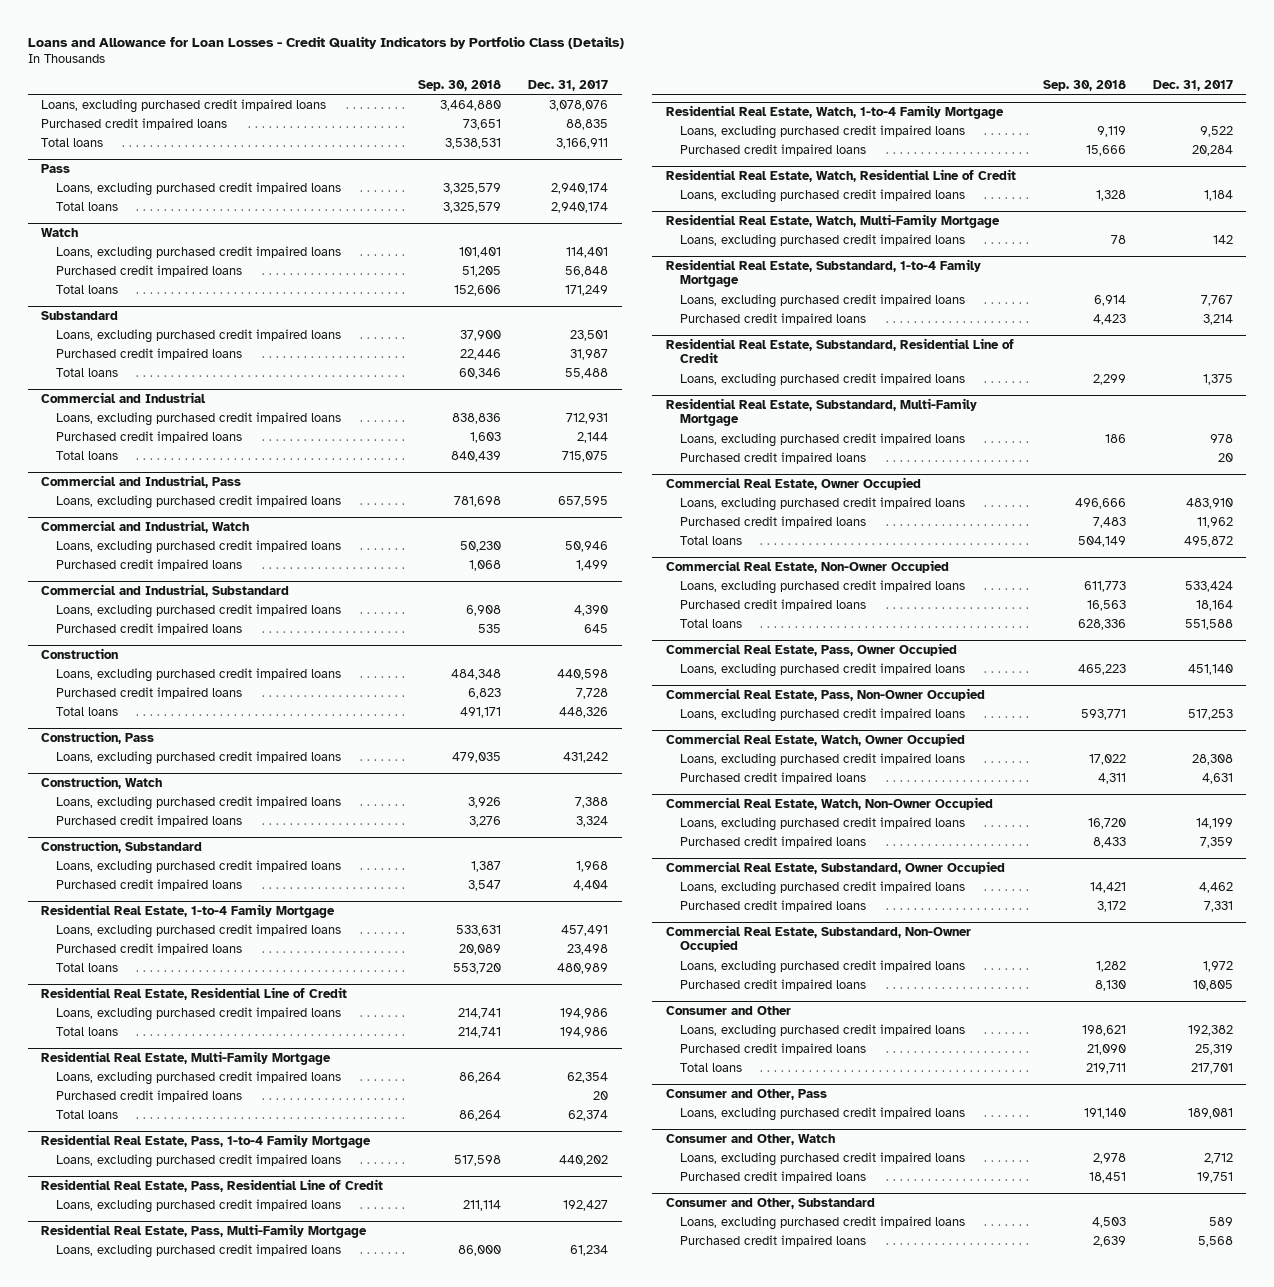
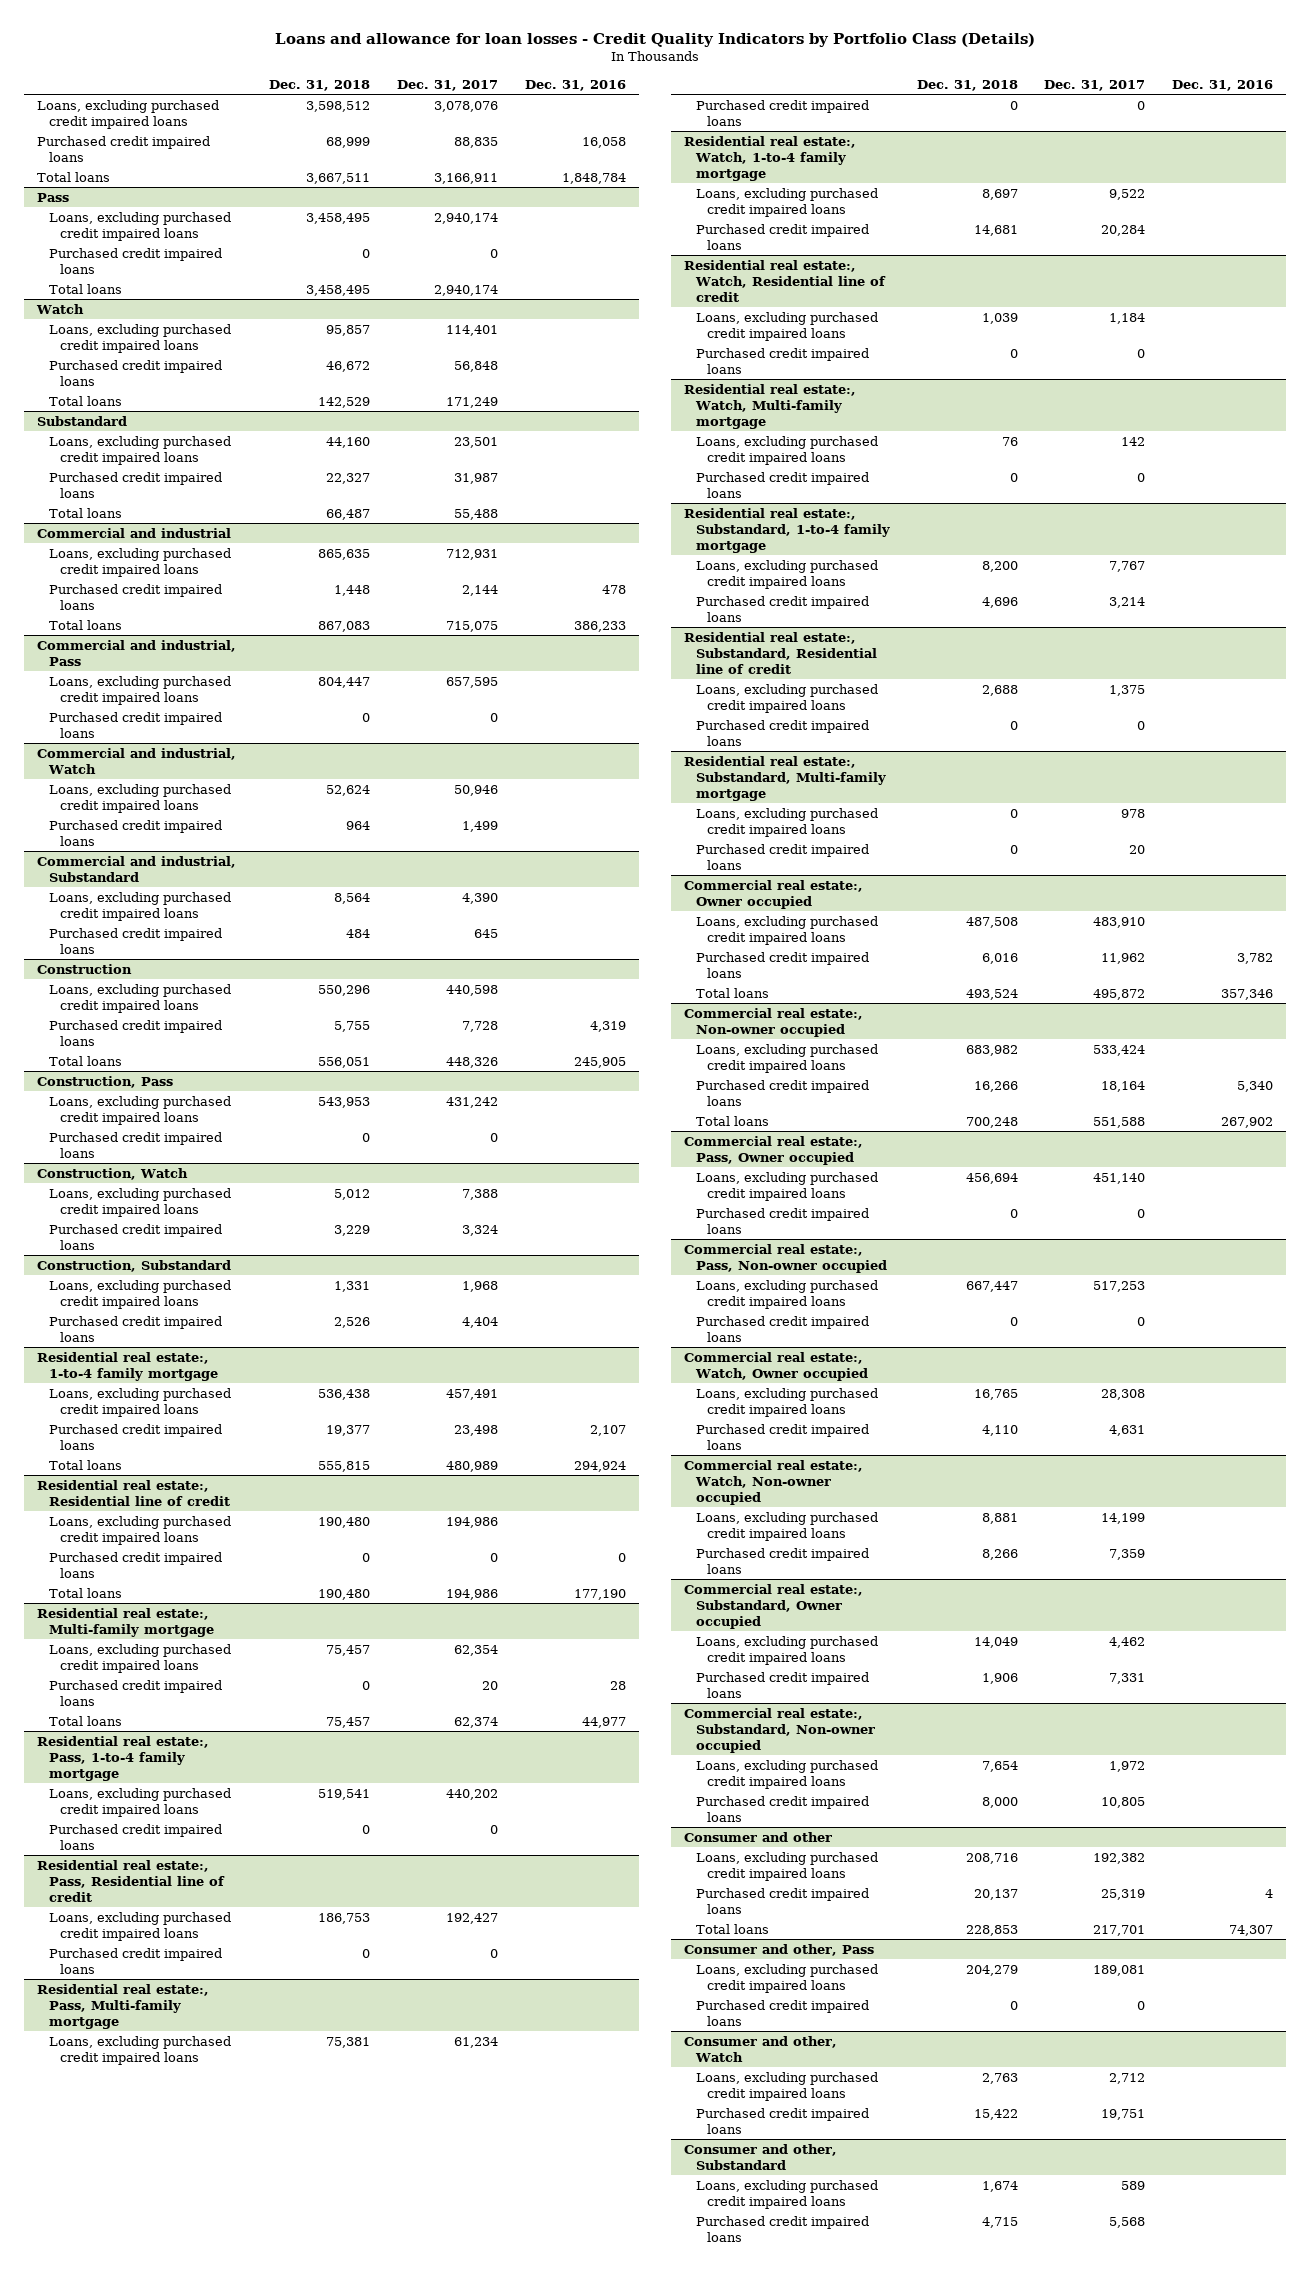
[27,35,624,49] Loans and Allowance for Loan Losses - Credit Quality Indicators by Portfolio Class (Details) -> [274,32,1035,47] Loans and allowance for loan losses - Credit Quality Indicators by Portfolio Class (Details)
[418,80,502,92] Sep. 30, 2018 -> none
none -> [269,79,371,91] Dec. 31, 2018
none -> [524,79,626,91] Dec. 31, 2016
none -> [48,247,222,274] Purchased credit impaired loans
[41,391,207,403] Commercial and Industrial -> [37,527,232,538] Commercial and industrial
[41,474,242,488] Commercial and Industrial, Pass -> [37,639,237,666] Commercial and industrial, Pass
none -> [48,711,222,738] Purchased credit impaired loans
[41,519,250,533] Commercial and Industrial, Watch -> [37,747,237,774] Commercial and industrial, Watch
[41,583,290,597] Commercial and Industrial, Substandard -> [37,855,237,882] Commercial and industrial, Substandard
none -> [48,1131,222,1158] Purchased credit impaired loans
[41,903,336,918] Residential Real Estate, 1-to-4 Family Mortgage -> [37,1351,218,1381] Residential real estate:, 1-to-4 family mortgage
[41,986,348,1000] Residential Real Estate, Residential Line of Credit -> [37,1479,230,1506] Residential real estate:, Residential line of credit
none -> [48,1551,222,1578] Purchased credit impaired loans
[41,1050,332,1065] Residential Real Estate, Multi-Family Mortgage -> [37,1607,214,1637] Residential real estate:, Multi-family mortgage
[41,1133,372,1148] Residential Real Estate, Pass, 1-to-4 Family Mortgage -> [37,1735,210,1781] Residential real estate:, Pass, 1-to-4 family mortgage
none -> [48,1823,222,1850] Purchased credit impaired loans
[41,1178,384,1192] Residential Real Estate, Pass, Residential Line of Credit -> [37,1859,225,1902] Residential real estate:, Pass, Residential line of credit
none -> [48,1947,222,1974] Purchased credit impaired loans
[41,1223,368,1238] Residential Real Estate, Pass, Multi-Family Mortgage -> [37,1983,210,2029] Residential real estate:, Pass, Multi-family mortgage
none -> [695,99,869,126] Purchased credit impaired loans
[665,104,1004,119] Residential Real Estate, Watch, 1-to-4 Family Mortgage -> [684,135,857,181] Residential real estate:, Watch, 1-to-4 family mortgage
[665,168,1016,182] Residential Real Estate, Watch, Residential Line of Credit -> [684,259,886,302] Residential real estate:, Watch, Residential line of credit
none -> [695,347,869,374] Purchased credit impaired loans
[665,213,1000,228] Residential Real Estate, Watch, Multi-Family Mortgage -> [684,383,857,429] Residential real estate:, Watch, Multi-family mortgage
none -> [695,471,869,498] Purchased credit impaired loans
[665,258,981,288] Residential Real Estate, Substandard, 1-to-4 Family Mortgage -> [684,507,890,553] Residential real estate:, Substandard, 1-to-4 family mortgage
[665,337,1014,364] Residential Real Estate, Substandard, Residential Line of Credit -> [684,631,877,674] Residential real estate:, Substandard, Residential line of credit
none -> [695,719,869,746] Purchased credit impaired loans
[665,397,977,427] Residential Real Estate, Substandard, Multi-Family Mortgage -> [684,755,886,801] Residential real estate:, Substandard, Multi-family mortgage
[665,476,921,490] Commercial Real Estate, Owner Occupied -> [684,879,864,909] Commercial real estate:, Owner occupied
[665,559,949,573] Commercial Real Estate, Non-Owner Occupied -> [684,1007,864,1037] Commercial real estate:, Non-owner occupied
[665,642,957,656] Commercial Real Estate, Pass, Owner Occupied -> [684,1135,864,1165] Commercial real estate:, Pass, Owner occupied
none -> [695,1207,869,1234] Purchased credit impaired loans
[665,687,985,701] Commercial Real Estate, Pass, Non-Owner Occupied -> [684,1243,887,1273] Commercial real estate:, Pass, Non-owner occupied
none -> [695,1315,869,1342] Purchased credit impaired loans
[665,732,965,746] Commercial Real Estate, Watch, Owner Occupied -> [684,1351,868,1381] Commercial real estate:, Watch, Owner occupied
[665,796,993,810] Commercial Real Estate, Watch, Non-Owner Occupied -> [684,1459,864,1505] Commercial real estate:, Watch, Non-owner occupied
[665,860,1005,874] Commercial Real Estate, Substandard, Owner Occupied -> [684,1583,864,1629] Commercial real estate:, Substandard, Owner occupied
[665,924,971,953] Commercial Real Estate, Substandard, Non-Owner Occupied -> [684,1707,875,1753] Commercial real estate:, Substandard, Non-owner occupied
[665,1005,791,1015] Consumer and Other -> [684,1831,833,1842] Consumer and other
[665,1088,827,1100] Consumer and Other, Pass -> [684,1943,875,1956] Consumer and other, Pass
none -> [695,1999,869,2026] Purchased credit impaired loans
[665,1133,835,1145] Consumer and Other, Watch -> [684,2035,838,2062] Consumer and other, Watch
[665,1197,875,1209] Consumer and Other, Substandard -> [684,2143,838,2170] Consumer and other, Substandard

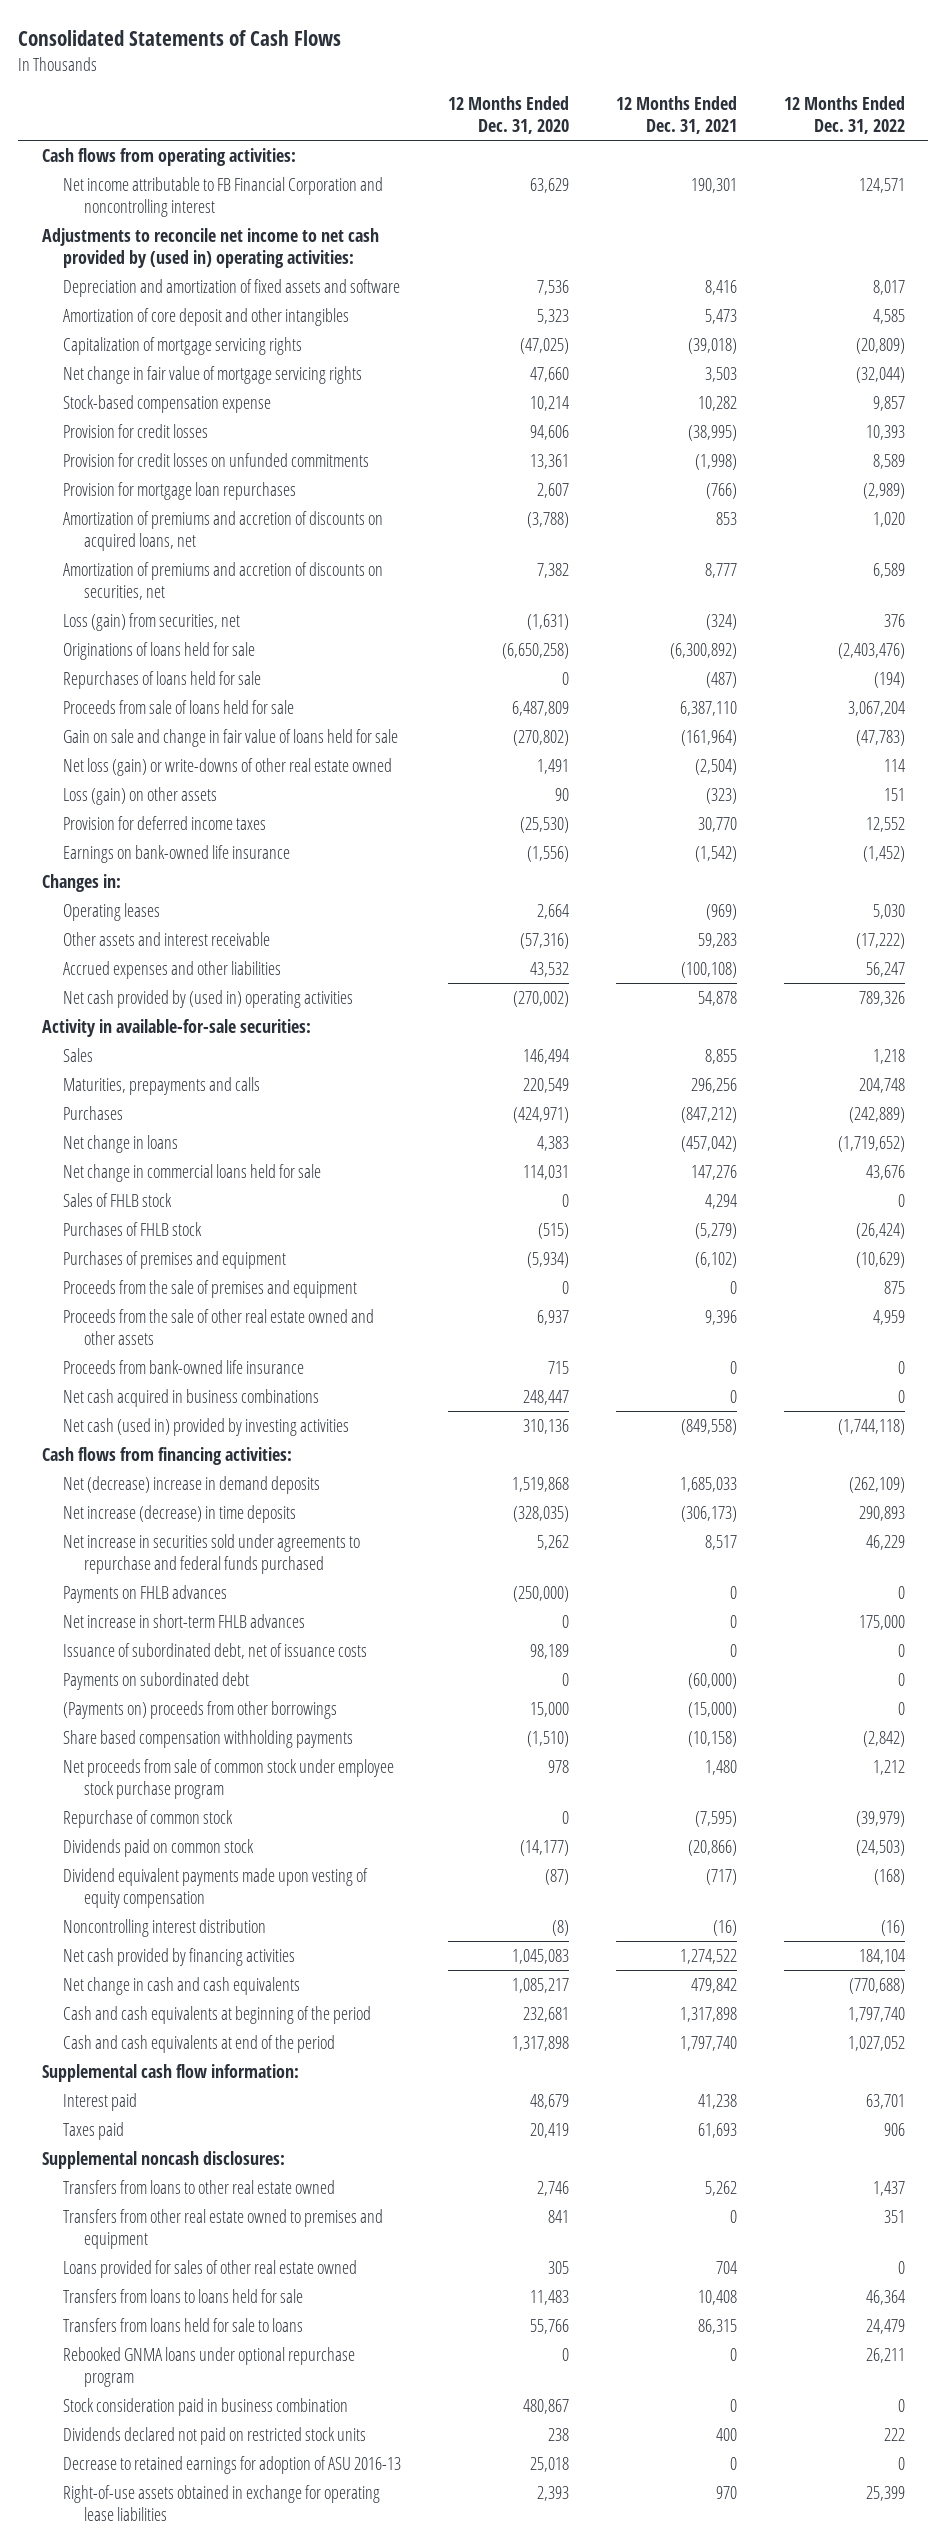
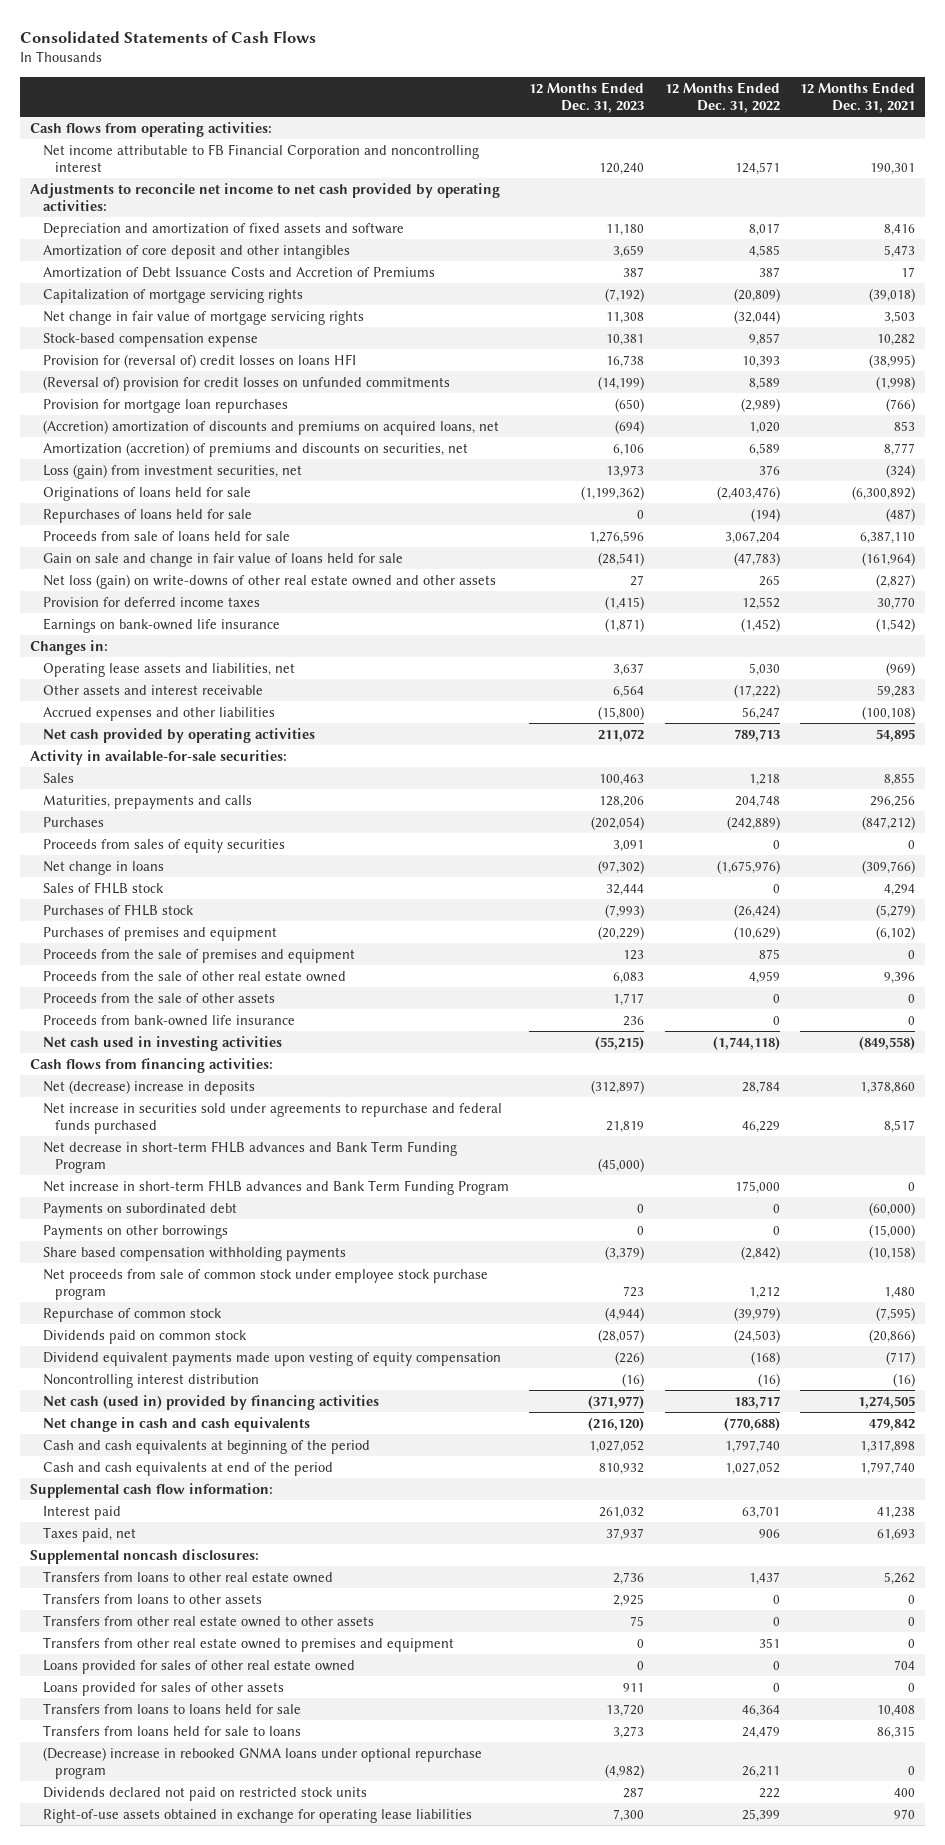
[447,96,569,134] 12 Months Ended Dec. 31, 2020 -> none
none -> [529,81,645,113] 12 Months Ended Dec. 31, 2023
[41,228,379,268] Adjustments to reconcile net income to net cash provided by (used in) operating activities: -> [30,182,501,211] Adjustments to reconcile net income to net cash provided by operating activities:
none -> [42,266,435,278] Amortization of Debt Issuance Costs and Accretion of Premiums
[63,424,209,439] Provision for credit losses -> [42,353,356,368] Provision for (reversal of) credit losses on loans HFI
[63,453,370,468] Provision for credit losses on unfunded commitments -> [42,375,450,391] (Reversal of) provision for credit losses on unfunded commitments
[63,511,384,551] Amortization of premiums and accretion of discounts on acquired loans, net -> [42,419,499,435] (Accretion) amortization of discounts and premiums on acquired loans, net
[63,562,384,600] Amortization of premiums and accretion of discounts on securities, net -> [42,441,468,457] Amortization (accretion) of premiums and discounts on securities, net
[63,613,241,632] Loss (gain) from securities, net -> [42,463,302,479] Loss (gain) from investment securities, net
[63,787,218,806] Loss (gain) on other assets -> none
[63,758,393,777] Net loss (gain) or write-downs of other real estate owned -> [42,573,496,589] Net loss (gain) on write-downs of other real estate owned and other assets
[694,759,737,776] (2,504) -> [876,573,916,588] (2,827)
[883,759,905,773] 114 -> [758,574,780,586] 265
[63,903,161,922] Operating leases -> [42,662,295,677] Operating lease assets and liabilities, net
[63,990,354,1009] Net cash provided by (used in) operating activities -> [42,727,315,743] Net cash provided by operating activities
[697,991,737,1007] 54,878 -> [876,728,916,742] 54,895
[858,991,905,1007] 789,326 -> [733,728,780,742] 789,713
[63,1164,322,1183] Net change in commercial loans held for sale -> none
none -> [42,838,285,853] Proceeds from sales of equity securities
[680,1136,737,1153] (457,042) -> [862,859,916,874] (309,766)
[837,1136,905,1153] (1,719,652) -> [716,859,780,874] (1,675,976)
[63,1309,375,1345] Proceeds from the sale of other real estate owned and other assets -> [42,970,346,982] Proceeds from the sale of other real estate owned
none -> [42,992,275,1003] Proceeds from the sale of other assets
[63,1389,320,1408] Net cash acquired in business combinations -> none
[63,1418,350,1437] Net cash (used in) provided by investing activities -> [42,1035,282,1051] Net cash used in investing activities
[63,1505,297,1524] Net increase (decrease) in time deposits -> none
[63,1476,321,1495] Net (decrease) increase in demand deposits -> [42,1079,255,1095] Net (decrease) increase in deposits
[679,1477,737,1493] 1,685,033 -> [860,1080,916,1094] 1,378,860
[848,1477,905,1494] (262,109) -> [741,1080,780,1094] 28,784
[63,1585,228,1604] Payments on FHLB advances -> none
[63,1643,368,1660] Issuance of subordinated debt, net of issuance costs -> none
none -> [42,1140,457,1173] Net decrease in short-term FHLB advances and Bank Term Funding Program
[63,1614,306,1629] Net increase in short-term FHLB advances -> [42,1179,509,1195] Net increase in short-term FHLB advances and Bank Term Funding Program
[63,1701,338,1720] (Payments on) proceeds from other borrowings -> [42,1224,228,1239] Payments on other borrowings
[63,1948,296,1967] Net cash provided by financing activities -> [42,1394,379,1410] Net cash (used in) provided by financing activities
[679,1949,737,1965] 1,274,522 -> [858,1395,916,1409] 1,274,505
[858,1949,905,1965] 184,104 -> [733,1395,780,1409] 183,717
[63,2122,125,2141] Taxes paid -> [42,1526,136,1542] Taxes paid, net
none -> [42,1592,262,1604] Transfers from loans to other assets
none -> [42,1614,374,1627] Transfers from other real estate owned to other assets
none -> [42,1681,284,1696] Loans provided for sales of other assets
[63,2398,349,2417] Stock consideration paid in business combination -> none
[63,2347,356,2387] Rebooked GNMA loans under optional repurchase program -> [42,1746,482,1779] (Decrease) increase in rebooked GNMA loans under optional repurchase program
[63,2456,402,2475] Decrease to retained earnings for adoption of ASU 2016-13 -> none

